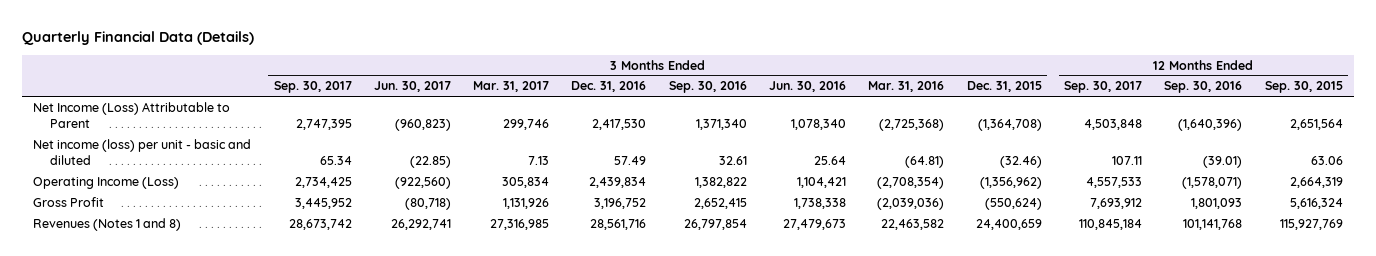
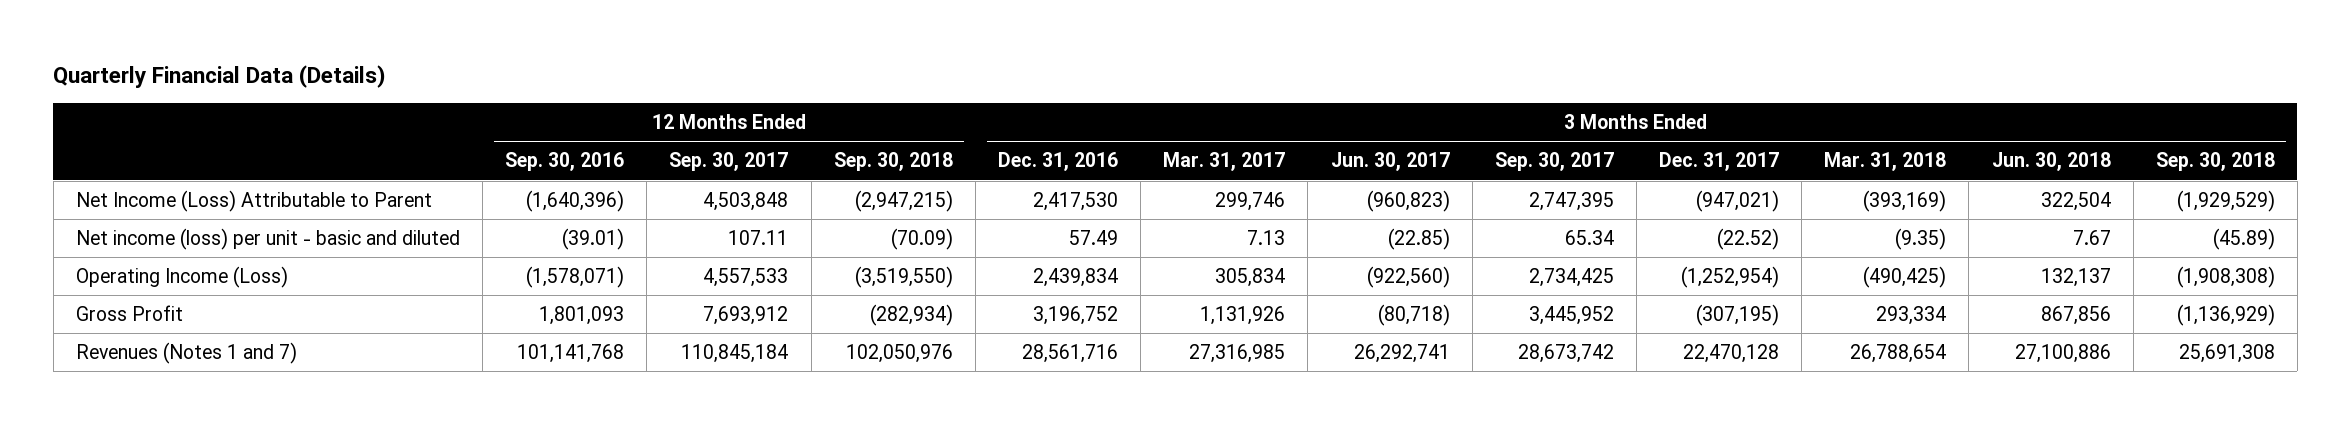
[668,81,747,94] Sep. 30, 2016 -> none
[769,81,847,93] Jun. 30, 2016 -> none
[868,81,945,93] Mar. 31, 2016 -> none
[966,81,1042,93] Dec. 31, 2015 -> none
[1264,81,1343,94] Sep. 30, 2015 -> none
none -> [833,152,953,172] Sep. 30, 2018
none -> [1659,152,1780,172] Dec. 31, 2017
none -> [1824,152,1947,172] Mar. 31, 2018
none -> [1991,152,2111,172] Jun. 30, 2018
none -> [2155,152,2275,172] Sep. 30, 2018
[33,217,182,231] Revenues (Notes 1 and 8) -> [75,342,297,365] Revenues (Notes 1 and 7)

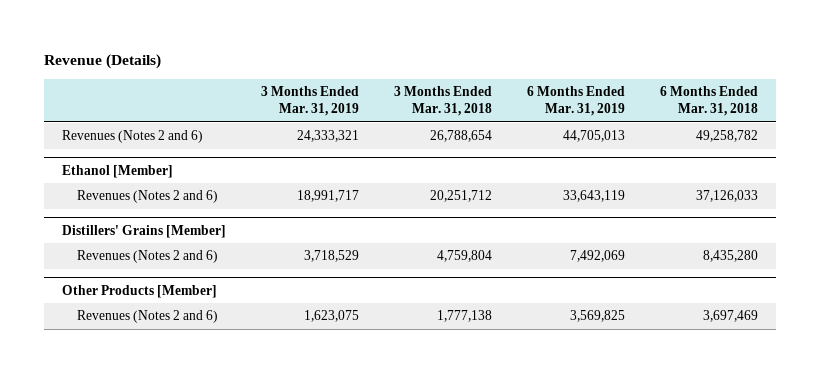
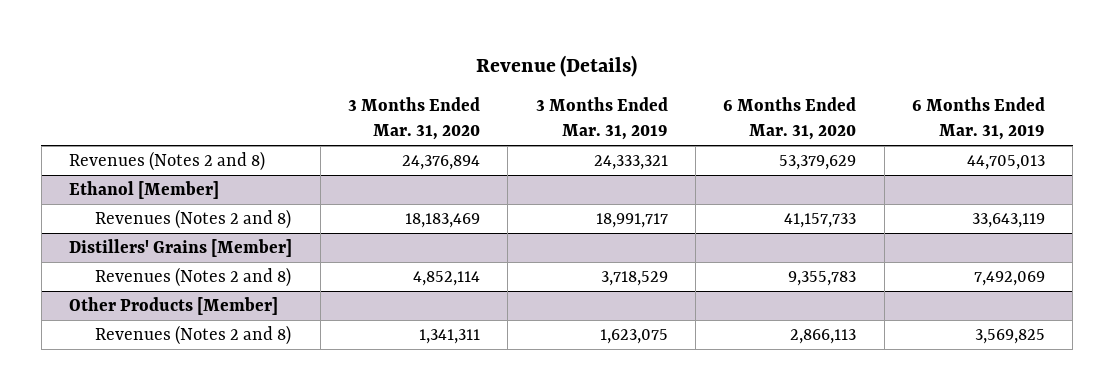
[394,86,493,117] 3 Months Ended Mar. 31, 2018 -> none
[660,86,759,117] 6 Months Ended Mar. 31, 2018 -> none
none -> [347,97,480,140] 3 Months Ended Mar. 31, 2020
none -> [723,97,857,140] 6 Months Ended Mar. 31, 2020
[62,130,204,144] Revenues (Notes 2 and 6) -> [69,151,266,172] Revenues (Notes 2 and 8)
[76,190,218,204] Revenues (Notes 2 and 6) -> [94,209,291,230] Revenues (Notes 2 and 8)
[76,250,218,264] Revenues (Notes 2 and 6) -> [94,267,291,288] Revenues (Notes 2 and 8)
[76,310,218,324] Revenues (Notes 2 and 6) -> [94,325,291,346] Revenues (Notes 2 and 8)

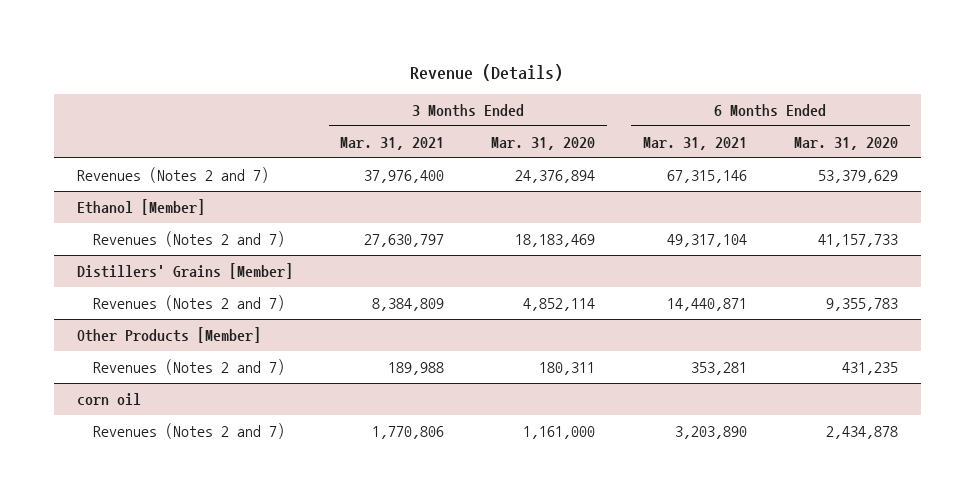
[535,97,668,140] 3 Months Ended Mar. 31, 2019 -> none
[912,97,1046,140] 6 Months Ended Mar. 31, 2019 -> none
none -> [340,136,445,150] Mar. 31, 2021
none -> [642,136,747,150] Mar. 31, 2021
[69,151,266,172] Revenues (Notes 2 and 8) -> [77,167,270,184] Revenues (Notes 2 and 7)
[94,209,291,230] Revenues (Notes 2 and 8) -> [93,231,286,248] Revenues (Notes 2 and 7)
[94,267,291,288] Revenues (Notes 2 and 8) -> [93,295,286,312] Revenues (Notes 2 and 7)
[94,325,291,346] Revenues (Notes 2 and 8) -> [93,359,286,376] Revenues (Notes 2 and 7)
[418,329,480,345] 1,341,311 -> [539,362,596,376] 180,311
[790,329,857,345] 2,866,113 -> [841,362,898,376] 431,235
none -> [77,393,142,407] corn oil
none -> [93,423,286,440] Revenues (Notes 2 and 7)

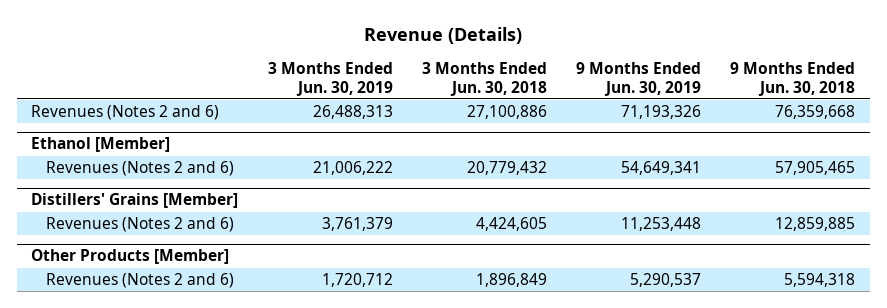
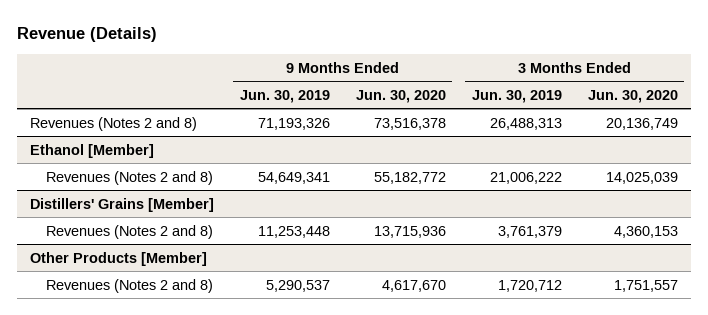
[421,62,547,96] 3 Months Ended Jun. 30, 2018 -> none
[730,62,856,96] 9 Months Ended Jun. 30, 2018 -> none
none -> [355,89,446,103] Jun. 30, 2020
none -> [587,89,678,103] Jun. 30, 2020
[31,105,220,121] Revenues (Notes 2 and 6) -> [29,116,197,131] Revenues (Notes 2 and 8)
[46,161,235,177] Revenues (Notes 2 and 6) -> [46,170,214,185] Revenues (Notes 2 and 8)
[46,217,235,233] Revenues (Notes 2 and 6) -> [46,224,214,239] Revenues (Notes 2 and 8)
[46,273,235,289] Revenues (Notes 2 and 6) -> [46,278,214,293] Revenues (Notes 2 and 8)

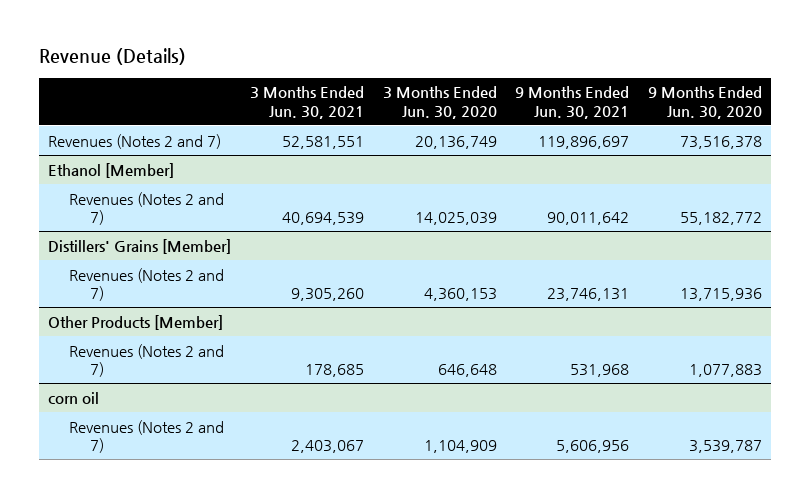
[239,89,330,103] Jun. 30, 2019 -> none
[471,89,562,103] Jun. 30, 2019 -> none
none -> [249,86,364,119] 3 Months Ended Jun. 30, 2021
none -> [515,86,630,119] 9 Months Ended Jun. 30, 2021
[29,116,197,131] Revenues (Notes 2 and 8) -> [47,133,221,149] Revenues (Notes 2 and 7)
[46,170,214,185] Revenues (Notes 2 and 8) -> [69,191,225,226] Revenues (Notes 2 and 7)
[46,224,214,239] Revenues (Notes 2 and 8) -> [69,267,225,302] Revenues (Notes 2 and 7)
[46,278,214,293] Revenues (Notes 2 and 8) -> [69,343,225,378] Revenues (Notes 2 and 7)
[381,279,446,292] 4,617,670 -> [689,364,763,378] 1,077,883
[613,279,678,292] 1,751,557 -> [437,364,497,378] 646,648
none -> [47,391,99,404] corn oil
none -> [69,419,225,454] Revenues (Notes 2 and 7)

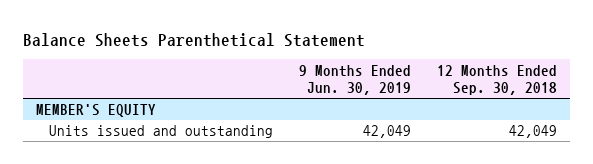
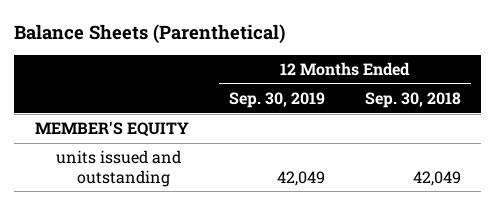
[22,32,365,47] Balance Sheets Parenthetical Statement -> [14,24,286,45] Balance Sheets (Parenthetical)
[298,64,411,96] 9 Months Ended Jun. 30, 2019 -> none
none -> [228,91,325,108] Sep. 30, 2019
[48,125,273,139] Units issued and outstanding -> [56,150,182,187] units issued and outstanding

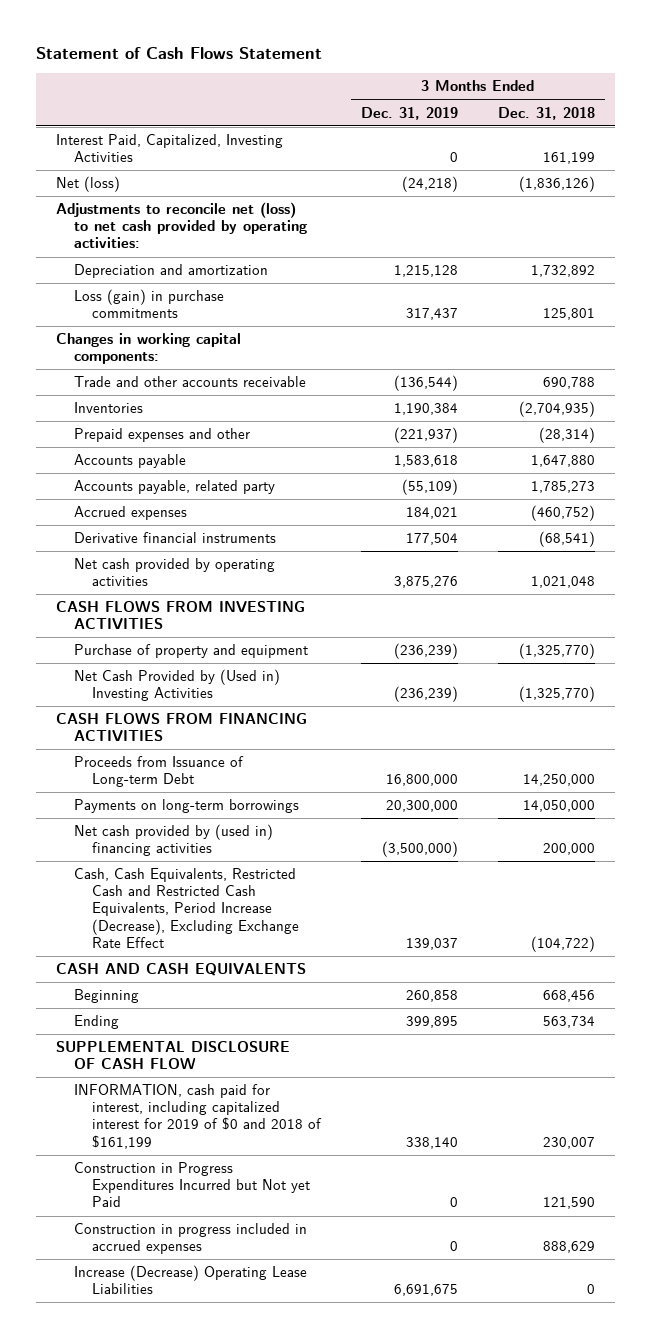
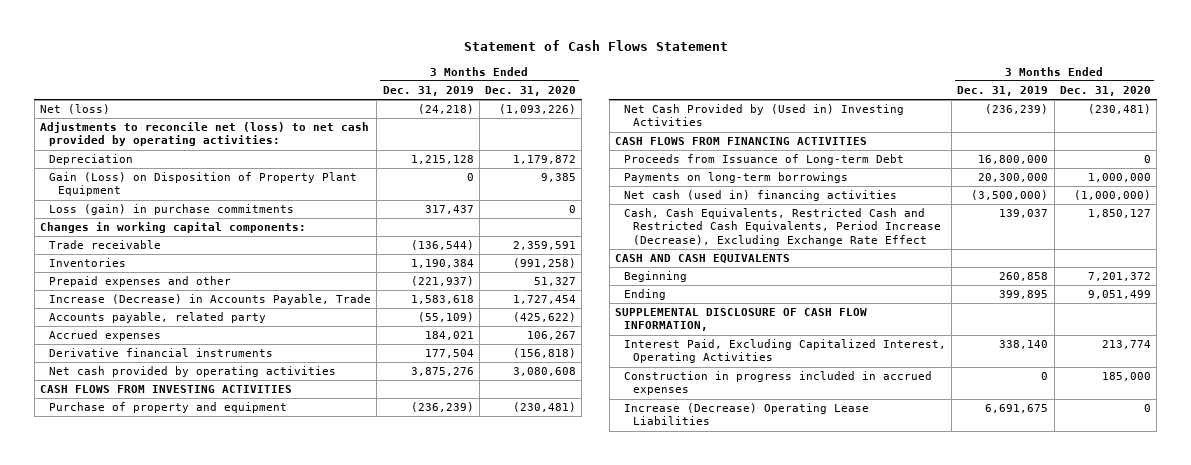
[497,106,595,120] Dec. 31, 2018 -> none
none -> [485,86,577,97] Dec. 31, 2020
[56,134,284,163] Interest Paid, Capitalized, Investing Activities -> none
[73,264,268,279] Depreciation and amortization -> [49,154,134,166] Depreciation
none -> [49,172,358,197] Gain (Loss) on Disposition of Property Plant Equipment
[73,376,306,388] Trade and other accounts receivable -> [49,240,162,250] Trade receivable
[73,454,186,469] Accounts payable -> [49,294,372,306] Increase (Decrease) in Accounts Payable, Trade
[73,824,273,857] Net cash provided by (used in) financing activities -> [623,190,897,202] Net cash (used in) financing activities
[73,1162,310,1208] Construction in Progress Expenditures Incurred but Not yet Paid -> none
[56,1041,291,1070] SUPPLEMENTAL DISCLOSURE OF CASH FLOW -> [615,308,868,332] SUPPLEMENTAL DISCLOSURE OF CASH FLOW INFORMATION,
[73,1084,322,1149] INFORMATION, cash paid for interest, including capitalized interest for 2019 of $0 and 2018 of $161,199 -> [623,339,946,364] Interest Paid, Excluding Capitalized Interest, Operating Activities

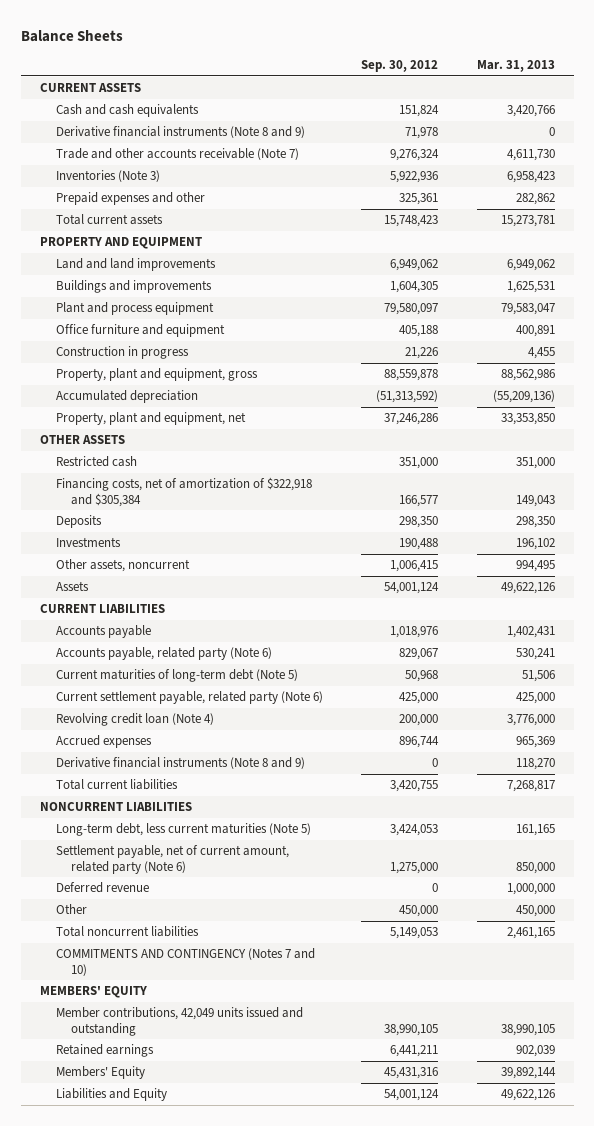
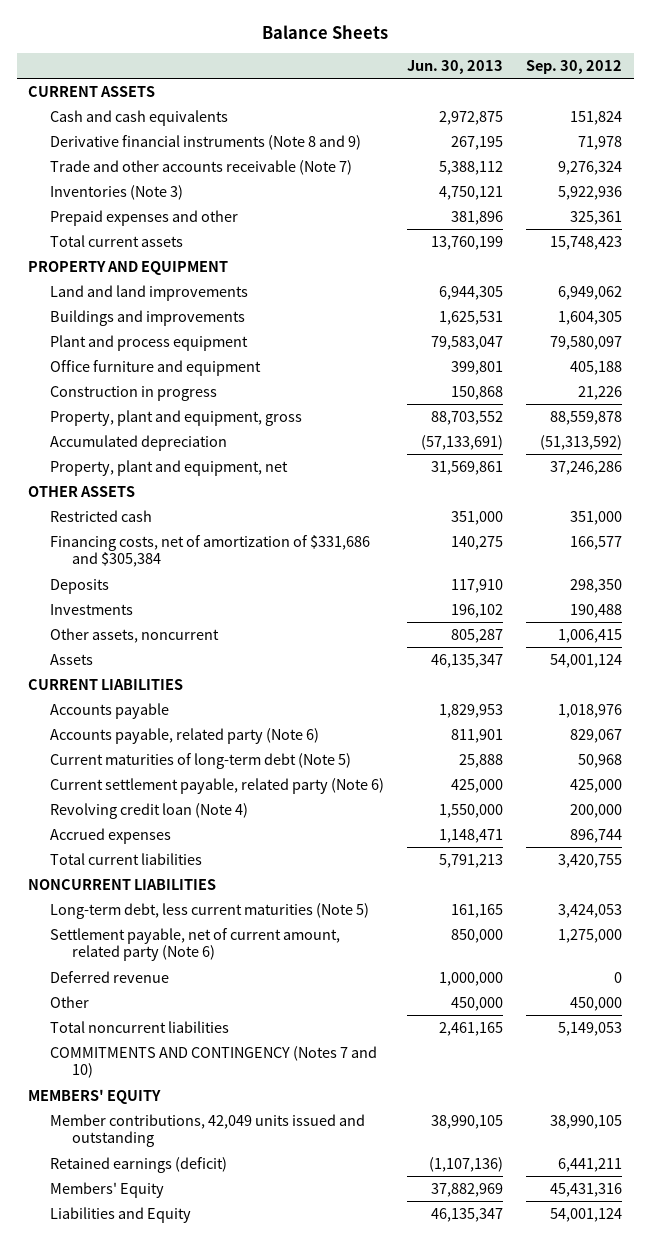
[476,60,555,73] Mar. 31, 2013 -> none
none -> [407,59,504,74] Jun. 30, 2013
[55,477,312,507] Financing costs, net of amortization of $322,918 and $305,384 -> [49,534,370,568] Financing costs, net of amortization of $331,686 and $305,384
[55,757,305,770] Derivative financial instruments (Note 8 and 9) -> none
[55,1044,154,1058] Retained earnings -> [49,1156,227,1173] Retained earnings (deficit)

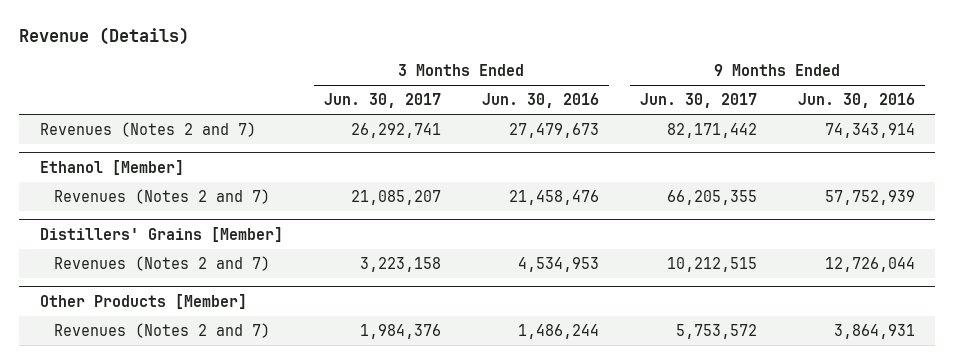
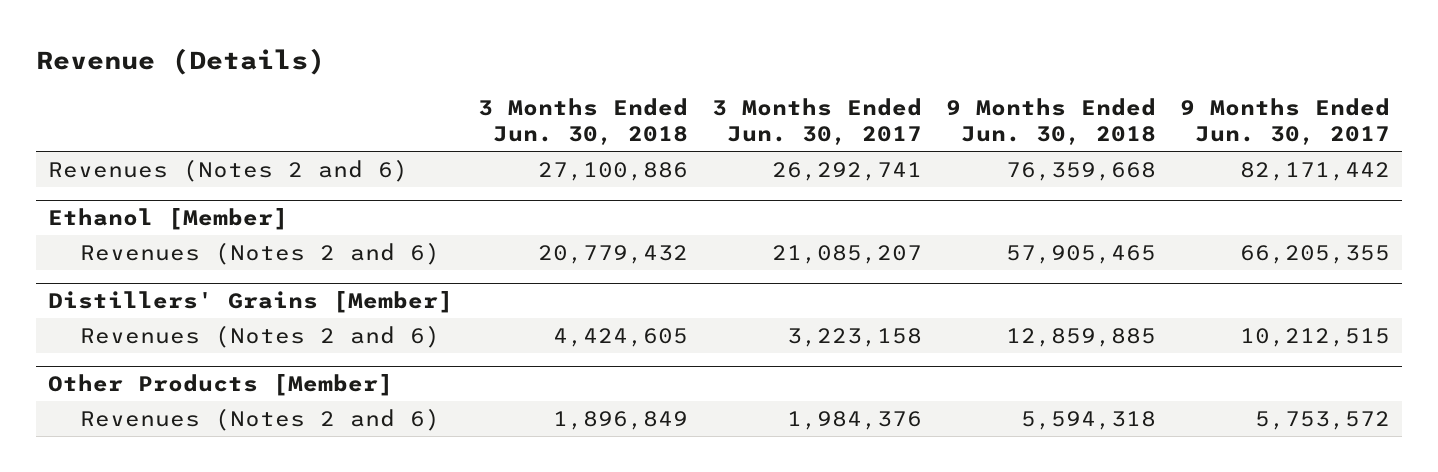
[481,93,599,109] Jun. 30, 2016 -> none
[797,93,915,109] Jun. 30, 2016 -> none
none -> [477,98,688,146] 3 Months Ended Jun. 30, 2018
none -> [945,98,1156,146] 9 Months Ended Jun. 30, 2018
[39,121,256,137] Revenues (Notes 2 and 7) -> [48,158,409,182] Revenues (Notes 2 and 6)
[54,188,271,204] Revenues (Notes 2 and 7) -> [79,241,440,265] Revenues (Notes 2 and 6)
[54,255,271,271] Revenues (Notes 2 and 7) -> [79,324,440,348] Revenues (Notes 2 and 6)
[54,322,271,338] Revenues (Notes 2 and 7) -> [79,407,440,431] Revenues (Notes 2 and 6)

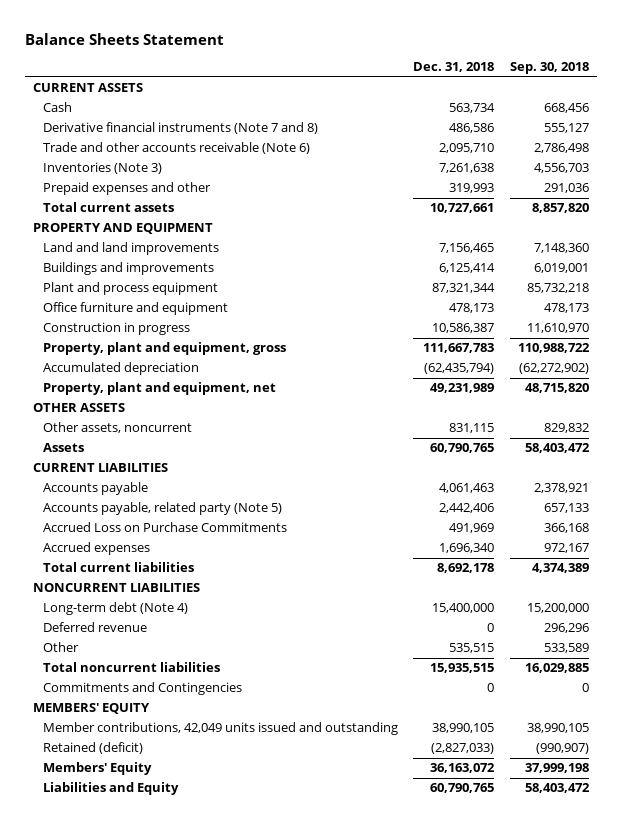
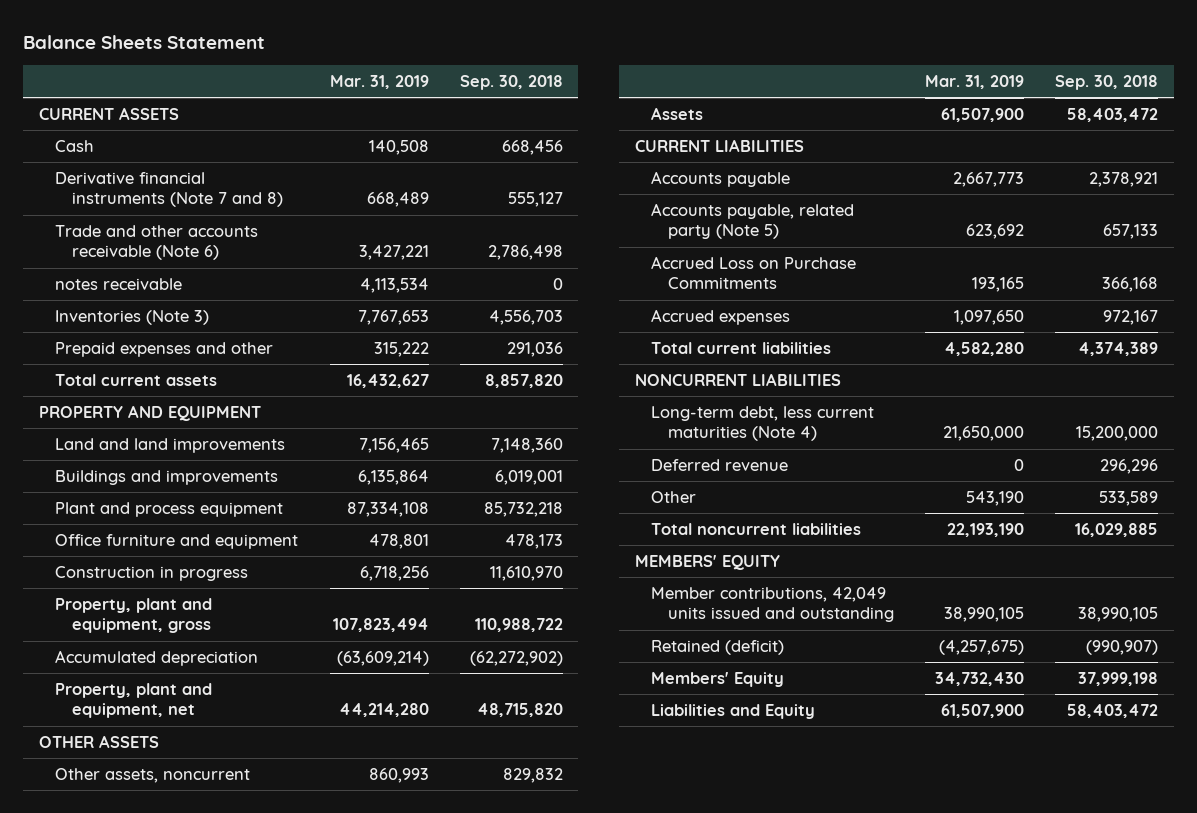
[413,62,495,73] Dec. 31, 2018 -> none
none -> [329,74,429,89] Mar. 31, 2019
none -> [55,277,183,290] notes receivable
[42,602,188,616] Long-term debt (Note 4) -> [651,405,875,442] Long-term debt, less current maturities (Note 4)
[42,682,242,696] Commitments and Contingencies -> none

